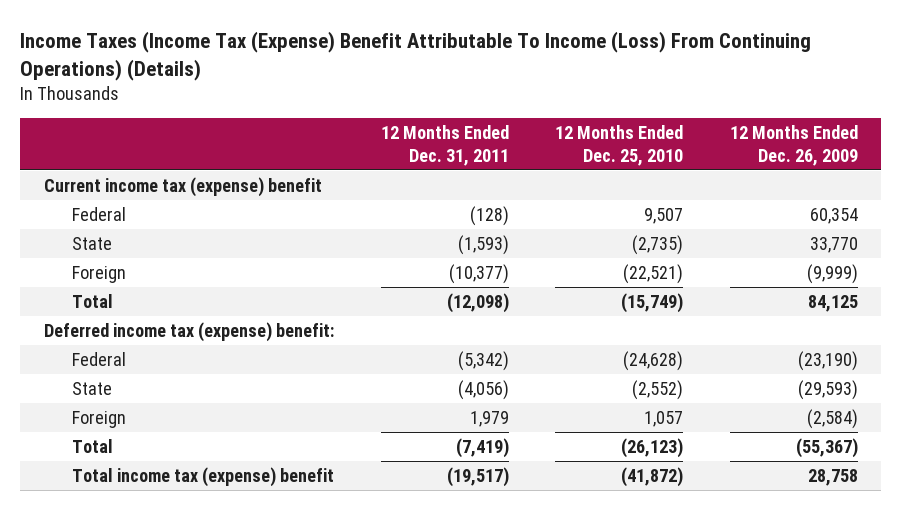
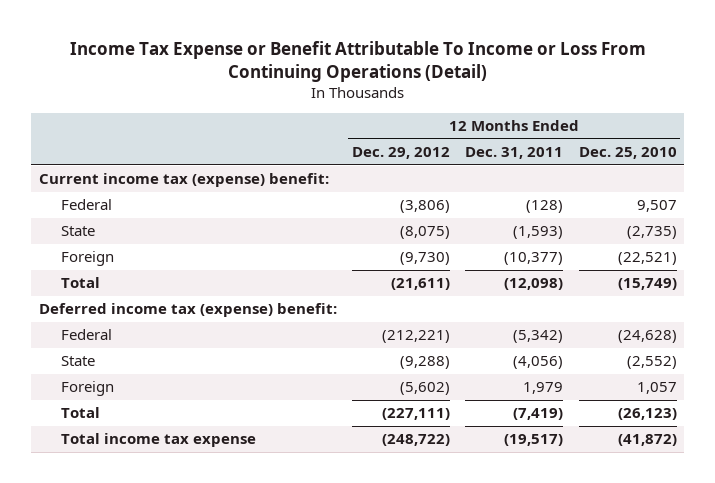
[20,31,812,82] Income Taxes (Income Tax (Expense) Benefit Attributable To Income (Loss) From Continuing Operations) (Details) -> [69,40,646,82] Income Tax Expense or Benefit Attributable To Income or Loss From Continuing Operations (Detail)
[730,125,859,166] 12 Months Ended Dec. 26, 2009 -> none
none -> [352,147,451,160] Dec. 29, 2012
[43,176,322,197] Current income tax (expense) benefit -> [38,173,329,188] Current income tax (expense) benefit:
[72,466,335,487] Total income tax (expense) benefit -> [60,433,256,448] Total income tax expense

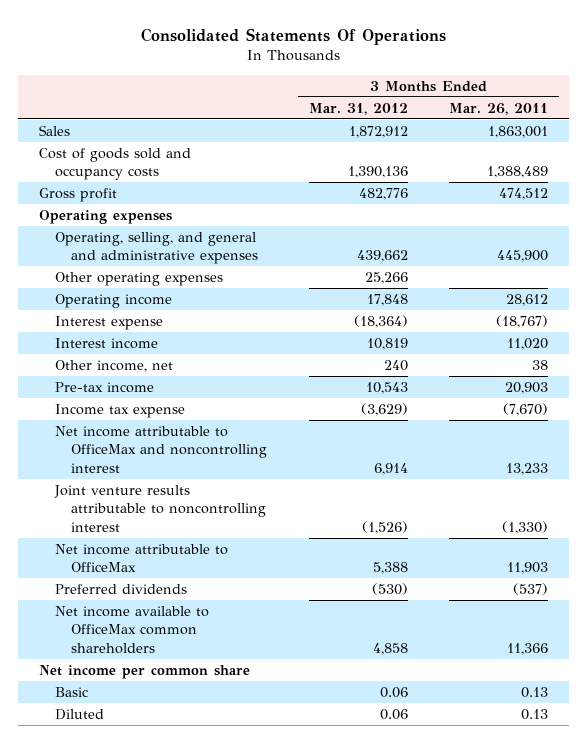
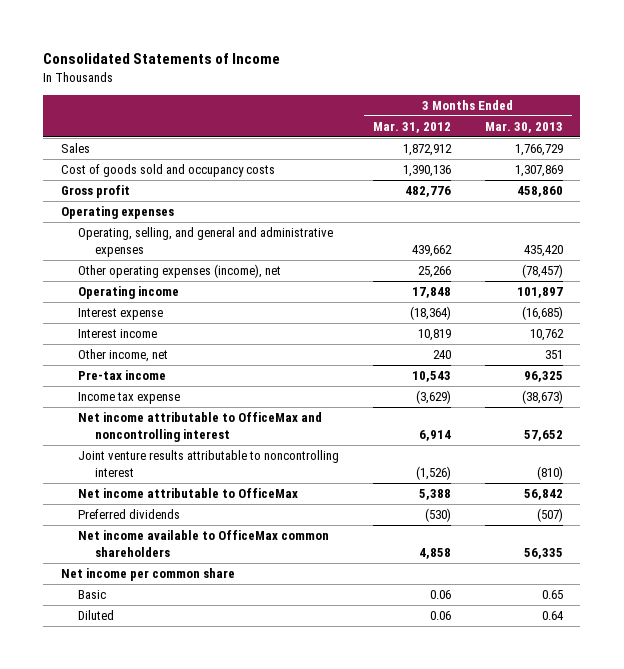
[140,27,446,45] Consolidated Statements Of Operations -> [43,52,281,64] Consolidated Statements of Income
[449,102,549,115] Mar. 26, 2011 -> none
none -> [485,121,564,133] Mar. 30, 2013
[55,272,224,287] Other operating expenses -> [77,264,281,279] Other operating expenses (income), net

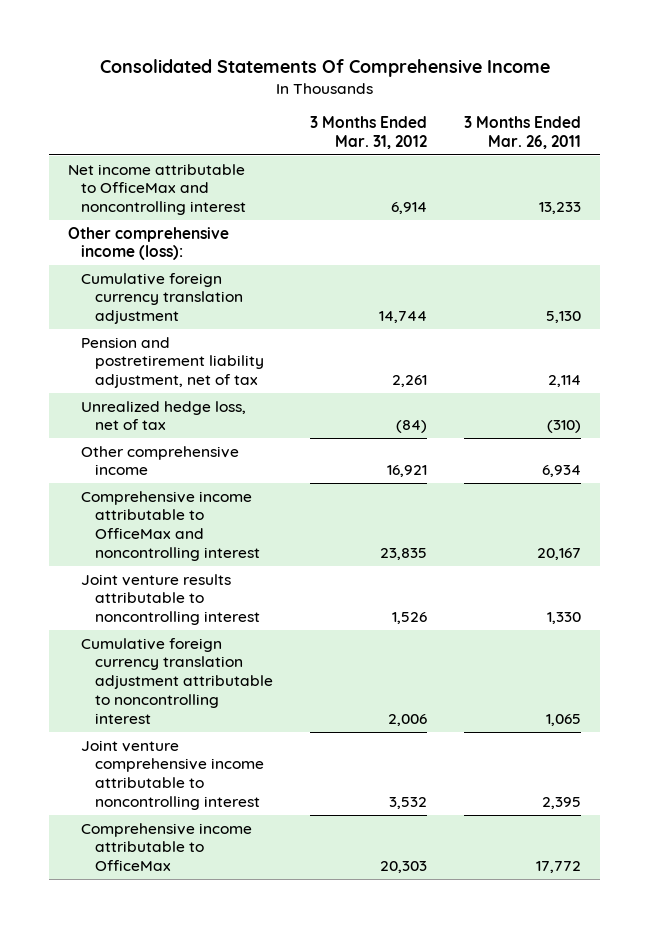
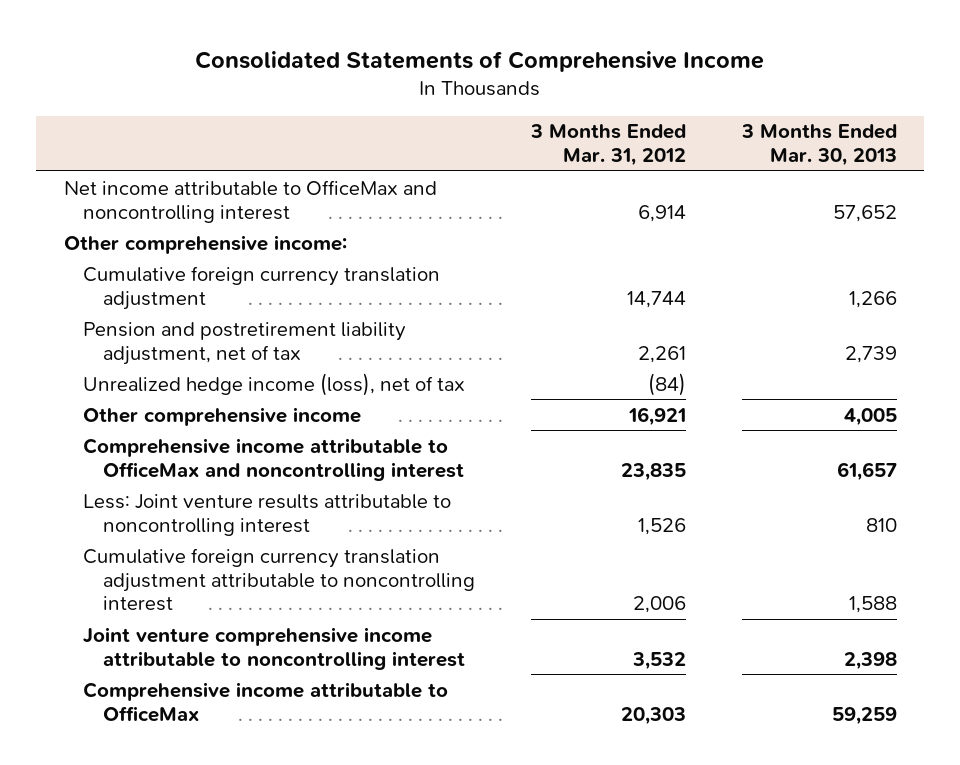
[99,59,550,78] Consolidated Statements Of Comprehensive Income -> [195,50,765,72] Consolidated Statements of Comprehensive Income
[464,116,582,149] 3 Months Ended Mar. 26, 2011 -> none
none -> [740,124,897,167] 3 Months Ended Mar. 30, 2013
[67,226,229,261] Other comprehensive income (loss): -> [63,234,347,254] Other comprehensive income:
[81,400,247,431] Unrealized hedge loss, net of tax -> [83,372,466,396] Unrealized hedge income (loss), net of tax
[81,573,260,626] Joint venture results attributable to noncontrolling interest -> [83,493,452,536] Less: Joint venture results attributable to noncontrolling interest

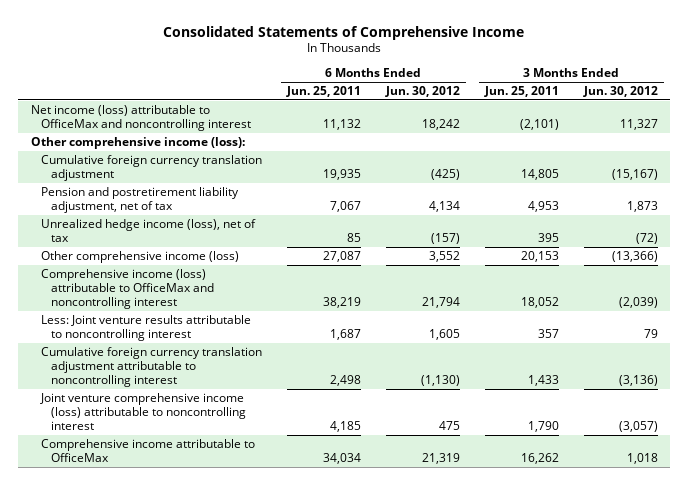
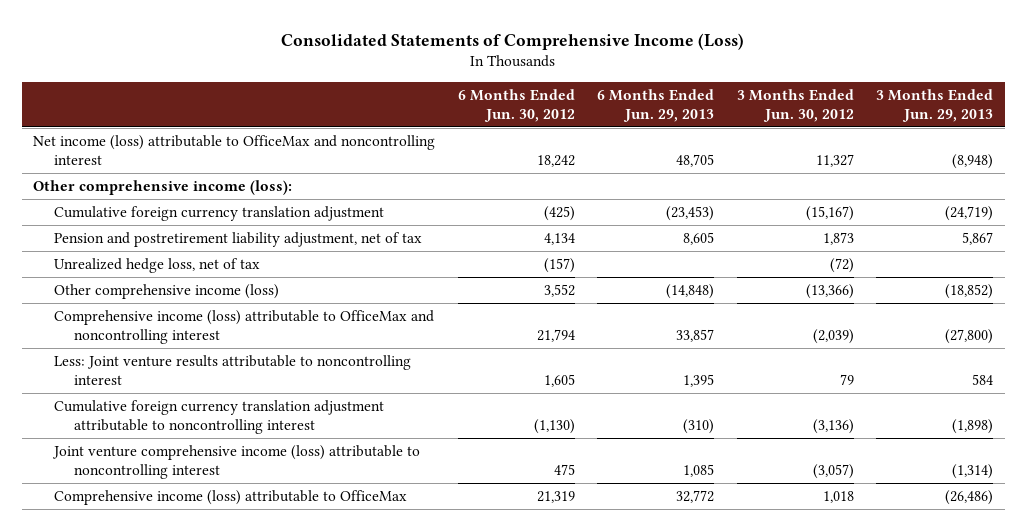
[163,25,525,40] Consolidated Statements of Comprehensive Income -> [281,32,745,50] Consolidated Statements of Comprehensive Income (Loss)
[285,86,361,98] Jun. 25, 2011 -> none
[483,86,559,98] Jun. 25, 2011 -> none
none -> [597,88,715,122] 6 Months Ended Jun. 29, 2013
none -> [876,88,994,122] 3 Months Ended Jun. 29, 2013
[41,219,257,242] Unrealized hedge income (loss), net of tax -> [53,258,260,274] Unrealized hedge loss, net of tax
[41,439,256,462] Comprehensive income attributable to OfficeMax -> [53,490,407,506] Comprehensive income (loss) attributable to OfficeMax

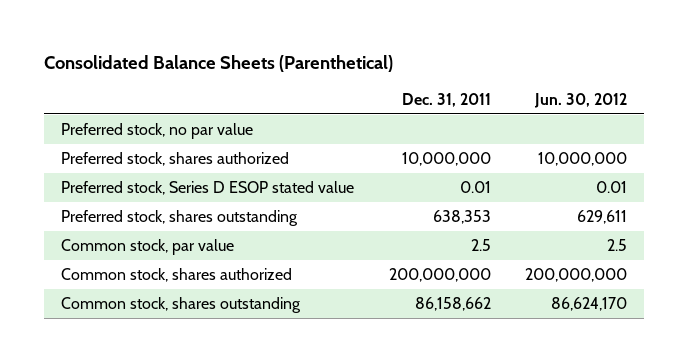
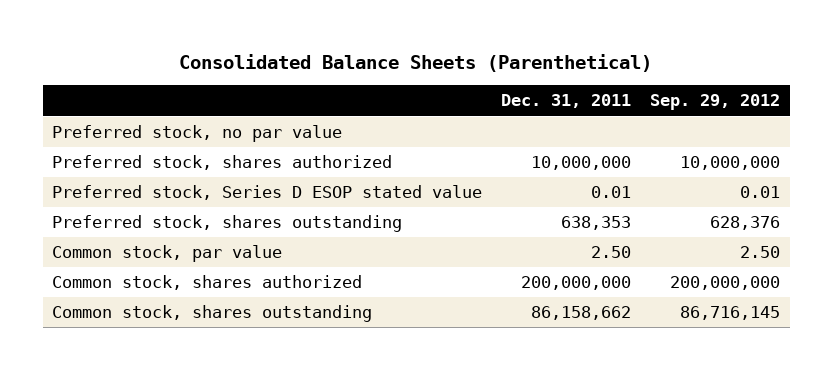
[534,92,628,108] Jun. 30, 2012 -> none
none -> [650,94,781,111] Sep. 29, 2012
[470,239,491,252] 2.5 -> [591,246,632,259] 2.50

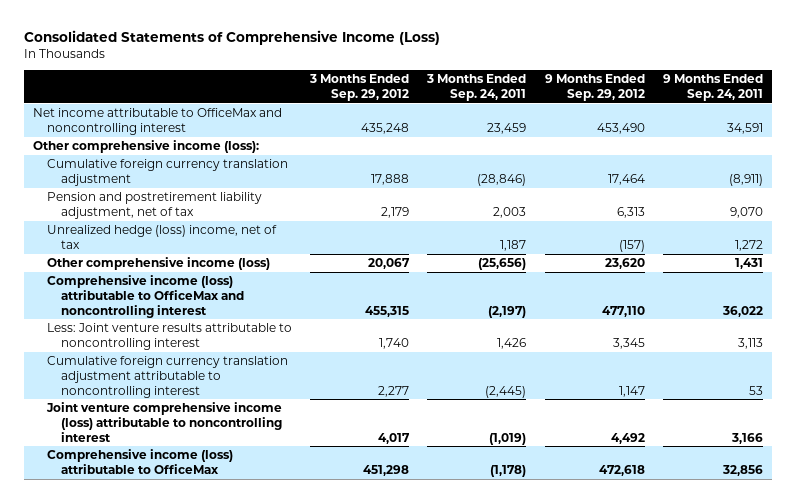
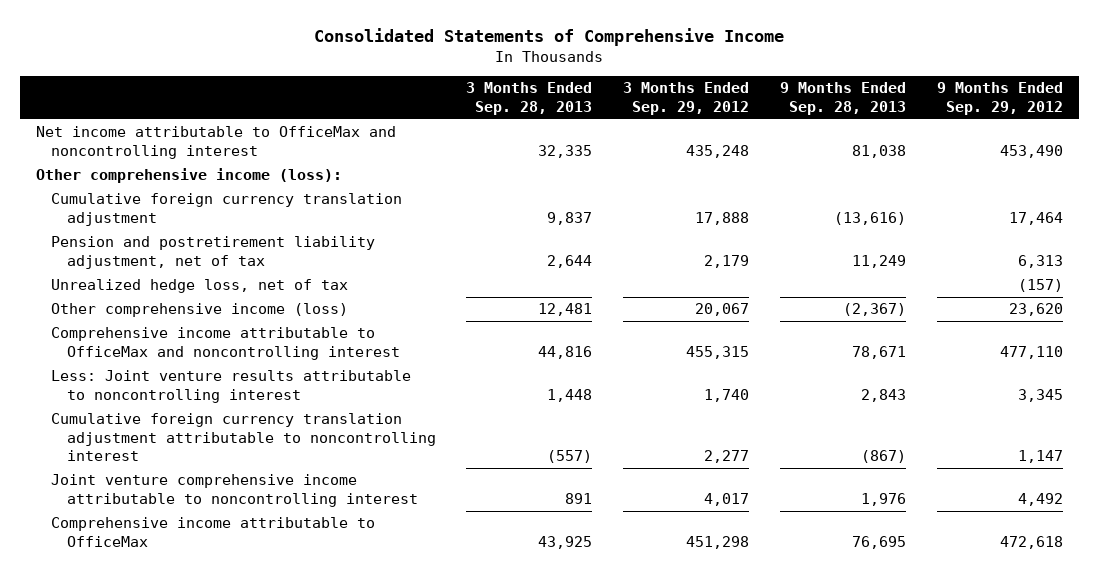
[23,30,440,46] Consolidated Statements of Comprehensive Income (Loss) -> [314,28,785,47] Consolidated Statements of Comprehensive Income
[426,74,527,101] 3 Months Ended Sep. 24, 2011 -> none
[662,74,763,101] 9 Months Ended Sep. 24, 2011 -> none
none -> [466,82,593,115] 3 Months Ended Sep. 28, 2013
none -> [780,82,907,115] 9 Months Ended Sep. 28, 2013
[47,225,278,249] Unrealized hedge (loss) income, net of tax -> [51,279,349,294] Unrealized hedge loss, net of tax
[47,275,245,318] Comprehensive income (loss) attributable to OfficeMax and noncontrolling interest -> [51,327,400,360] Comprehensive income attributable to OfficeMax and noncontrolling interest
[46,402,283,442] Joint venture comprehensive income (loss) attributable to noncontrolling interest -> [51,474,418,507] Joint venture comprehensive income attributable to noncontrolling interest
[47,449,234,474] Comprehensive income (loss) attributable to OfficeMax -> [51,517,376,547] Comprehensive income attributable to OfficeMax

